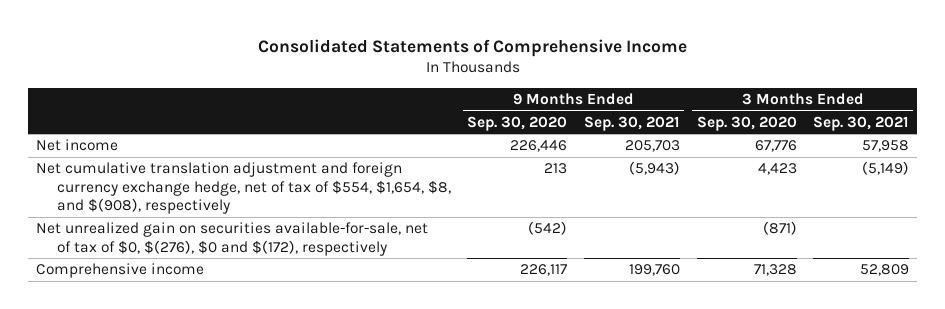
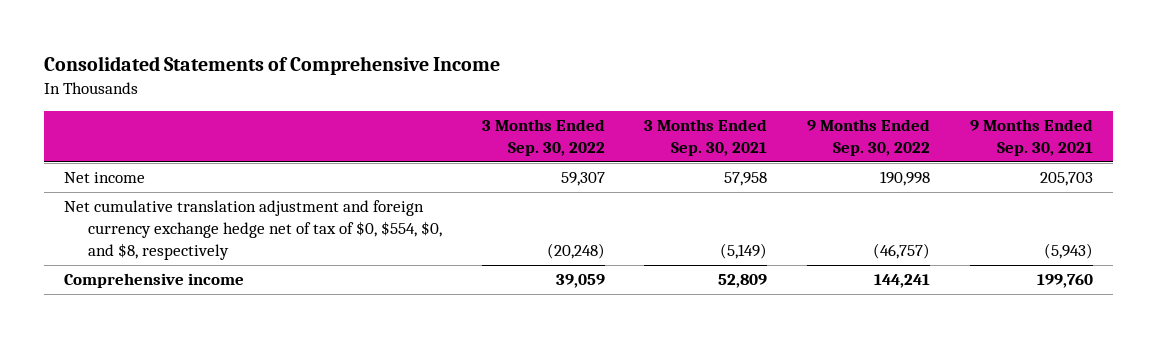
[467,115,568,131] Sep. 30, 2020 -> none
[696,115,797,131] Sep. 30, 2020 -> none
none -> [481,119,605,157] 3 Months Ended Sep. 30, 2022
none -> [807,119,931,157] 9 Months Ended Sep. 30, 2022
[36,222,429,256] Net unrealized gain on securities available-for-sale, net of tax of $0, $(276), $0 and $(172), respectively -> none
[36,162,451,215] Net cumulative translation adjustment and foreign currency exchange hedge, net of tax of $554, $1,654, $8, and $(908), respectively -> [64,200,442,260] Net cumulative translation adjustment and foreign currency exchange hedge net of tax of $0, $554, $0, and $8, respectively

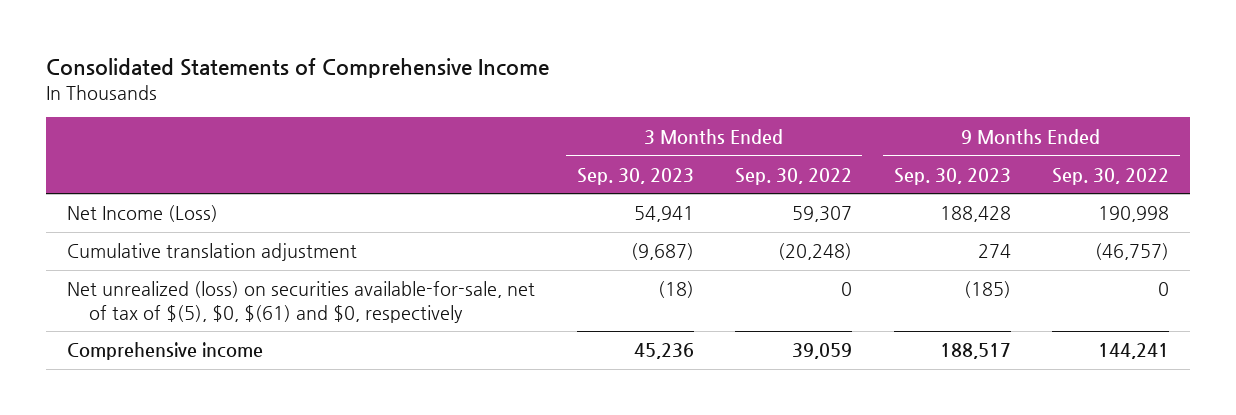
[644,119,768,157] 3 Months Ended Sep. 30, 2021 -> none
[970,119,1094,157] 9 Months Ended Sep. 30, 2021 -> none
none -> [576,167,694,185] Sep. 30, 2023
none -> [893,167,1011,185] Sep. 30, 2023
[64,172,146,184] Net income -> [66,205,218,223] Net Income (Loss)
[64,200,442,260] Net cumulative translation adjustment and foreign currency exchange hedge net of tax of $0, $554, $0, and $8, respectively -> [66,243,357,262] Cumulative translation adjustment
none -> [66,281,535,323] Net unrealized (loss) on securities available-for-sale, net of tax of $(5), $0, $(61) and $0, respectively

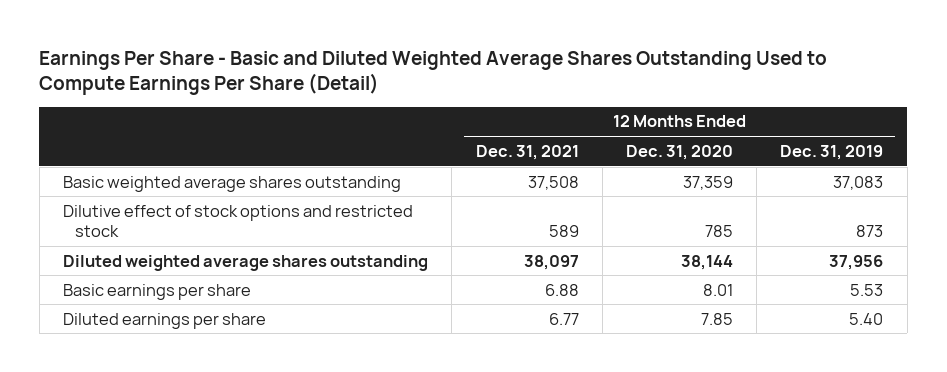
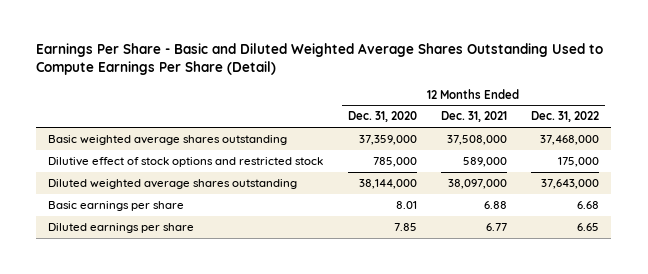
[780,144,884,160] Dec. 31, 2019 -> none
none -> [531,111,600,123] Dec. 31, 2022
[527,175,579,190] 37,508 -> [446,135,507,146] 37,508,000
[683,175,734,190] 37,359 -> [358,135,417,146] 37,359,000
[548,225,579,238] 589 -> [462,157,507,168] 589,000
[705,225,734,238] 785 -> [372,157,417,168] 785,000
[523,254,579,270] 38,097 -> [447,179,507,190] 38,097,000
[681,254,734,270] 38,144 -> [358,179,417,190] 38,144,000

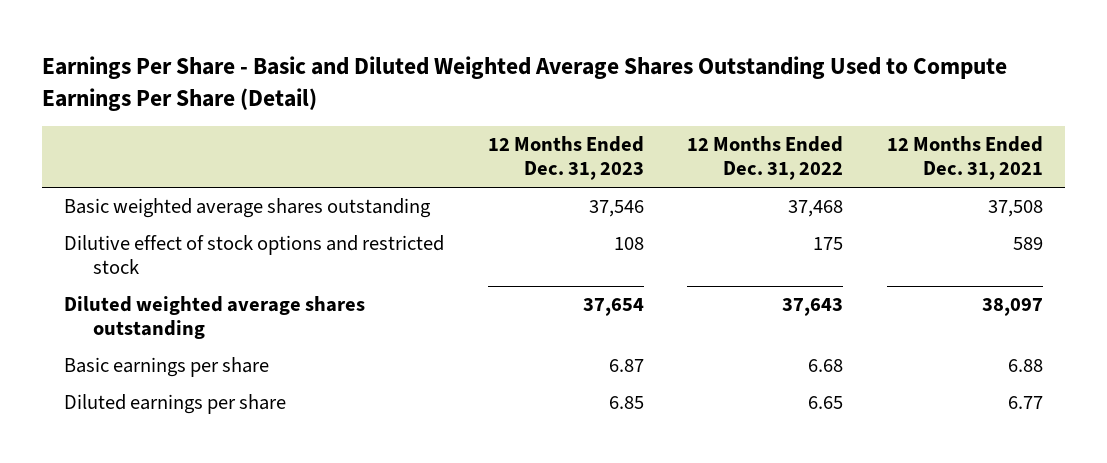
[347,111,417,123] Dec. 31, 2020 -> none
none -> [487,136,644,181] 12 Months Ended Dec. 31, 2023
[446,135,507,146] 37,508,000 -> [987,200,1043,218] 37,508
[540,135,600,146] 37,468,000 -> [788,200,844,218] 37,468
[462,157,507,168] 589,000 -> [1012,237,1043,251] 589
[558,157,600,168] 175,000 -> [813,237,844,251] 175
[447,179,507,190] 38,097,000 -> [981,298,1043,317] 38,097
[541,179,600,190] 37,643,000 -> [782,298,844,317] 37,643

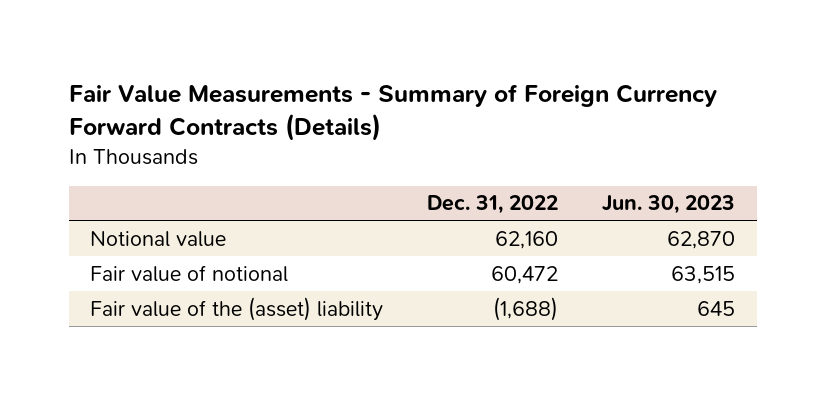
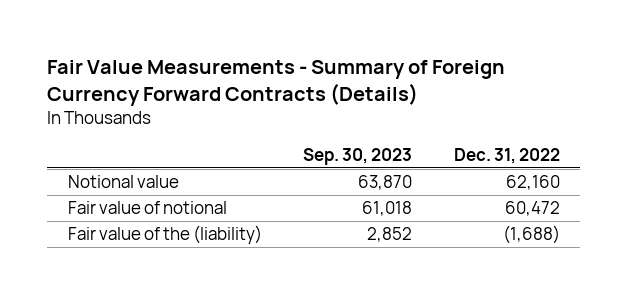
[601,195,735,215] Jun. 30, 2023 -> none
none -> [303,147,413,165] Sep. 30, 2023
[90,296,384,321] Fair value of the (asset) liability -> [68,225,263,245] Fair value of the (liability)

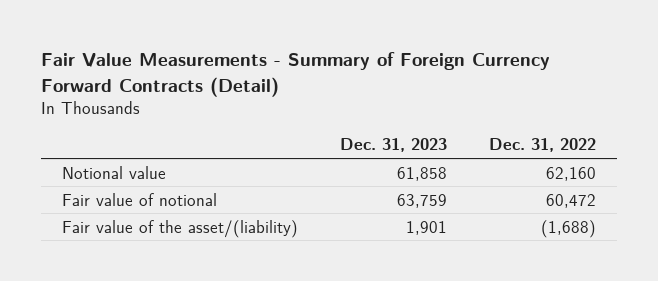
[47,60,506,106] Fair Value Measurements - Summary of Foreign Currency Forward Contracts (Details) -> [40,52,550,97] Fair Value Measurements - Summary of Foreign Currency Forward Contracts (Detail)
[303,147,413,165] Sep. 30, 2023 -> none
none -> [340,138,448,153] Dec. 31, 2023
[68,225,263,245] Fair value of the (liability) -> [61,219,298,238] Fair value of the asset/(liability)

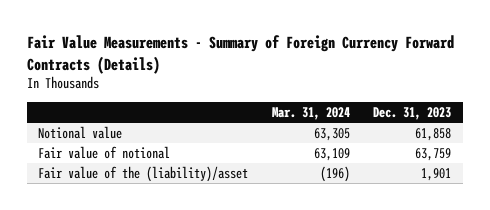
[40,52,550,97] Fair Value Measurements - Summary of Foreign Currency Forward Contracts (Detail) -> [26,35,454,74] Fair Value Measurements - Summary of Foreign Currency Forward Contracts (Details)
[489,138,597,153] Dec. 31, 2022 -> none
none -> [271,107,350,121] Mar. 31, 2024
[61,219,298,238] Fair value of the asset/(liability) -> [38,165,249,182] Fair value of the (liability)/asset

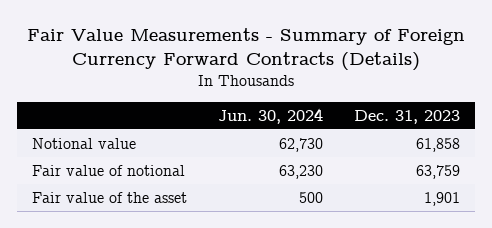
[271,107,350,121] Mar. 31, 2024 -> none
none -> [217,107,323,124] Jun. 30, 2024
[38,165,249,182] Fair value of the (liability)/asset -> [32,191,188,203] Fair value of the asset

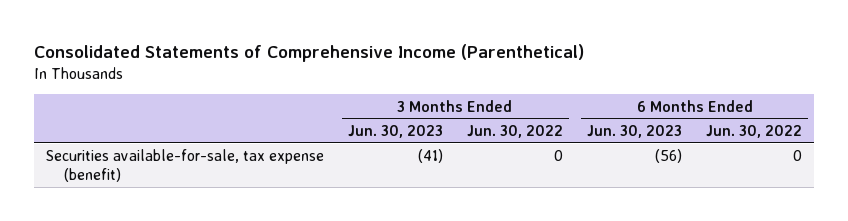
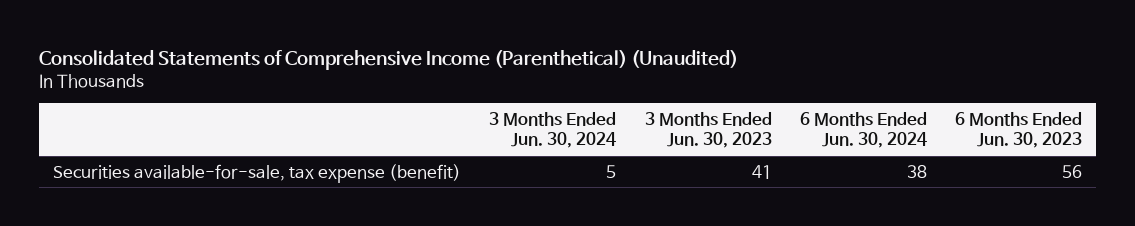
[33,43,584,62] Consolidated Statements of Comprehensive Income (Parenthetical) -> [38,49,738,70] Consolidated Statements of Comprehensive Income (Parenthetical) (Unaudited)
[467,125,564,139] Jun. 30, 2022 -> none
[706,125,803,139] Jun. 30, 2022 -> none
none -> [489,112,617,149] 3 Months Ended Jun. 30, 2024
none -> [799,112,927,149] 6 Months Ended Jun. 30, 2024
[417,149,443,164] (41) -> [751,164,772,179] 41
[655,149,683,164] (56) -> [1062,164,1083,178] 56

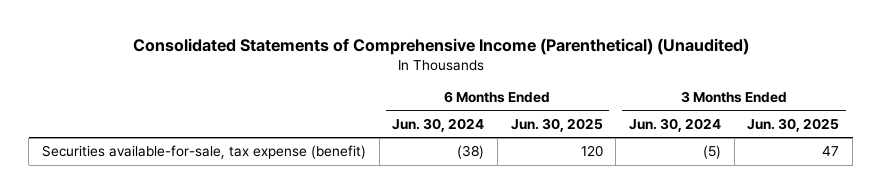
[644,112,772,149] 3 Months Ended Jun. 30, 2023 -> none
[955,112,1083,149] 6 Months Ended Jun. 30, 2023 -> none
none -> [510,118,603,133] Jun. 30, 2025
none -> [747,118,840,133] Jun. 30, 2025
[606,164,617,178] 5 -> [703,145,722,160] (5)
[906,164,927,178] 38 -> [457,145,485,160] (38)

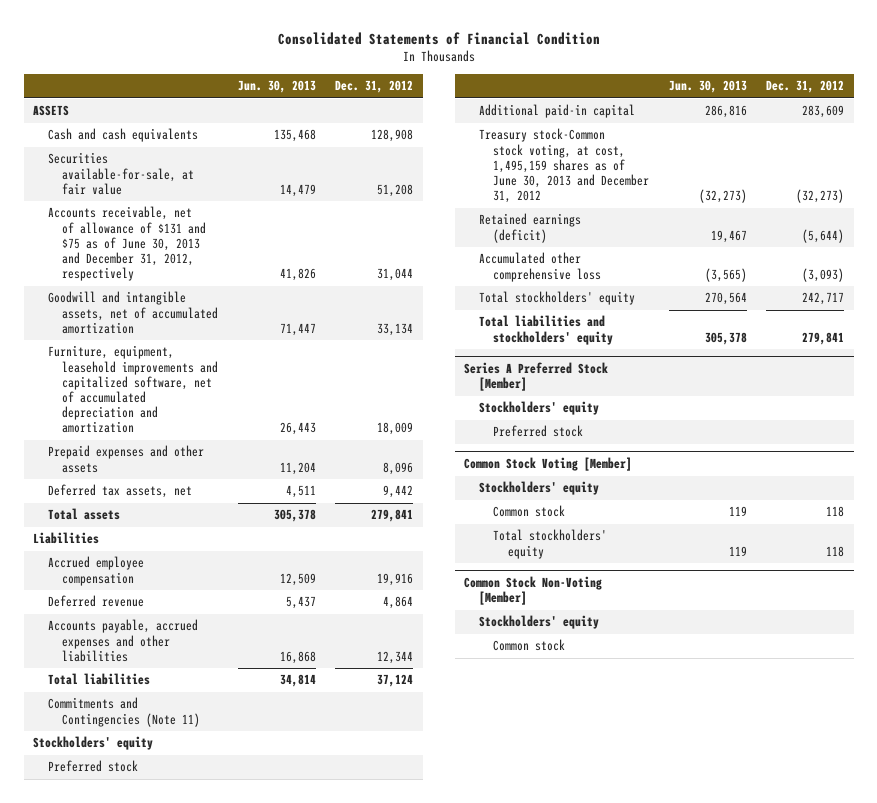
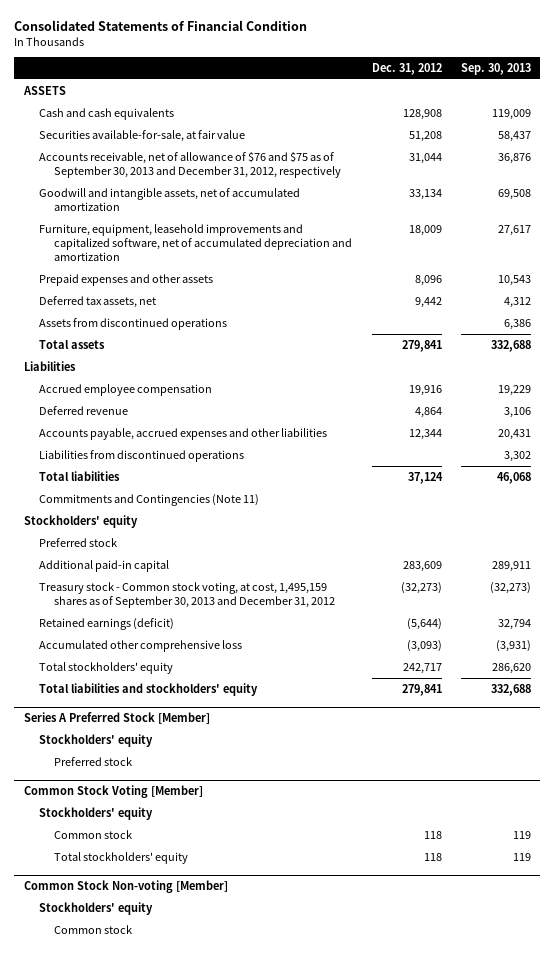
[237,80,316,94] Jun. 30, 2013 -> none
none -> [460,62,531,75] Sep. 30, 2013
[47,206,207,282] Accounts receivable, net of allowance of $131 and $75 as of June 30, 2013 and December 31, 2012, respectively -> [38,150,342,178] Accounts receivable, net of allowance of $76 and $75 as of September 30, 2013 and December 31, 2012, respectively
none -> [38,317,227,330] Assets from discontinued operations
none -> [38,449,244,462] Liabilities from discontinued operations
[478,128,650,204] Treasury stock-Common stock voting, at cost, 1,495,159 shares as of June 30, 2013 and December 31, 2012 -> [38,581,336,608] Treasury stock - Common stock voting, at cost, 1,495,159 shares as of September 30, 2013 and December 31, 2012
[464,576,603,606] Common Stock Non-Voting [Member] -> [23,879,228,893] Common Stock Non-voting [Member]

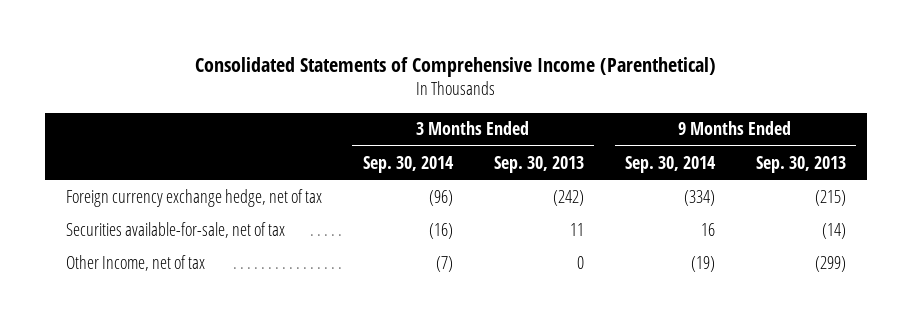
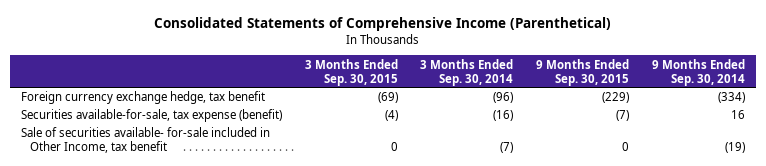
[493,155,584,173] Sep. 30, 2013 -> none
[755,155,846,173] Sep. 30, 2013 -> none
none -> [304,58,398,86] 3 Months Ended Sep. 30, 2015
none -> [536,58,630,86] 9 Months Ended Sep. 30, 2015
[65,188,322,207] Foreign currency exchange hedge, net of tax -> [21,91,266,105] Foreign currency exchange hedge, tax benefit
[65,221,285,238] Securities available-for-sale, net of tax -> [21,109,283,123] Securities available-for-sale, tax expense (benefit)
[65,254,205,271] Other Income, net of tax -> [21,127,271,154] Sale of securities available- for-sale included in Other Income, tax benefit

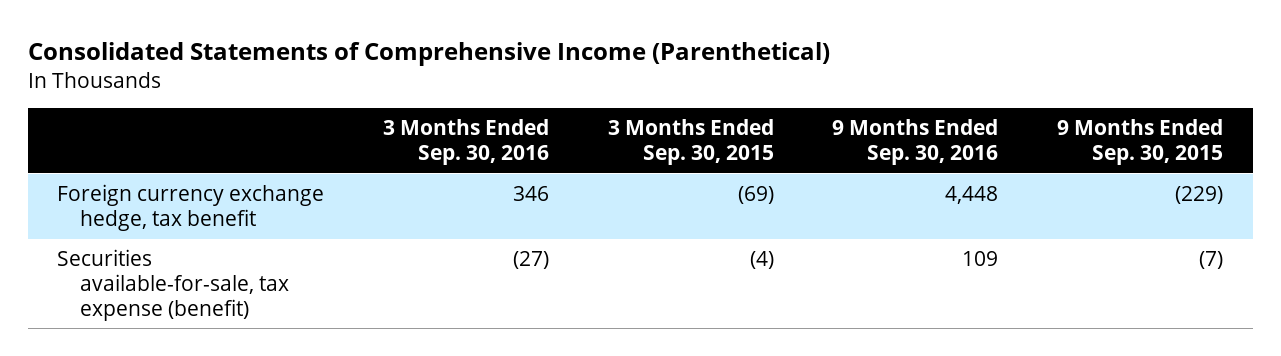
[420,58,514,86] 3 Months Ended Sep. 30, 2014 -> none
[651,58,745,86] 9 Months Ended Sep. 30, 2014 -> none
none -> [383,119,550,165] 3 Months Ended Sep. 30, 2016
none -> [832,119,999,165] 9 Months Ended Sep. 30, 2016
[21,127,271,154] Sale of securities available- for-sale included in Other Income, tax benefit -> none

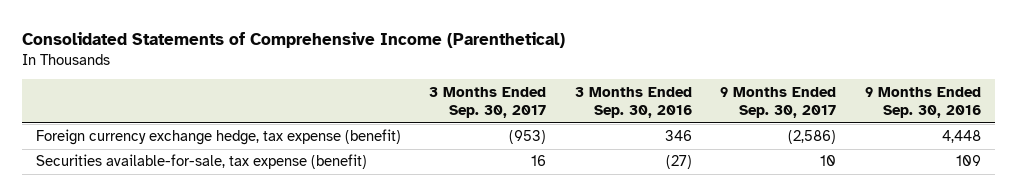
[607,119,774,165] 3 Months Ended Sep. 30, 2015 -> none
[1057,119,1224,165] 9 Months Ended Sep. 30, 2015 -> none
none -> [429,86,547,119] 3 Months Ended Sep. 30, 2017
none -> [720,86,837,119] 9 Months Ended Sep. 30, 2017
[57,184,325,231] Foreign currency exchange hedge, tax benefit -> [36,129,402,146] Foreign currency exchange hedge, tax expense (benefit)

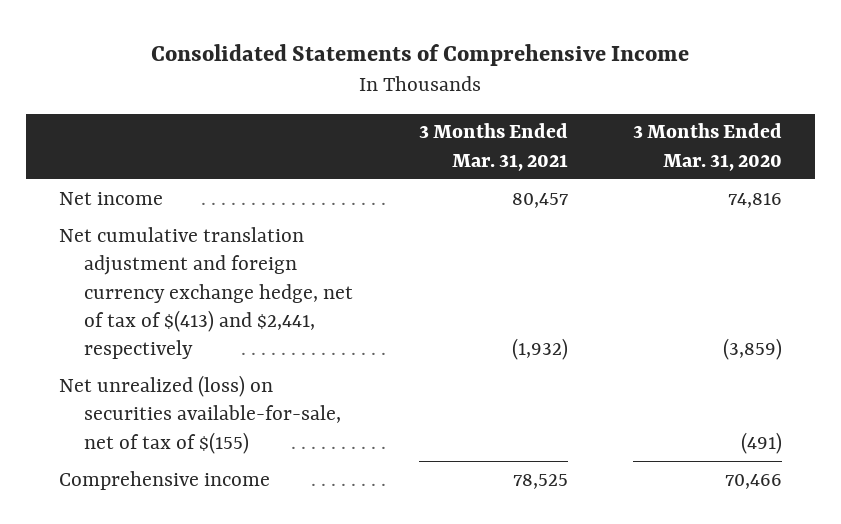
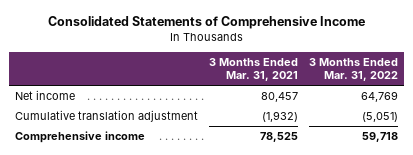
[632,123,782,171] 3 Months Ended Mar. 31, 2020 -> none
none -> [309,58,399,82] 3 Months Ended Mar. 31, 2022
[58,374,342,454] Net unrealized (loss) on securities available-for-sale, net of tax of $(155) -> none
[58,226,354,360] Net cumulative translation adjustment and foreign currency exchange hedge, net of tax of $(413) and $2,441, respectively -> [14,110,198,123] Cumulative translation adjustment

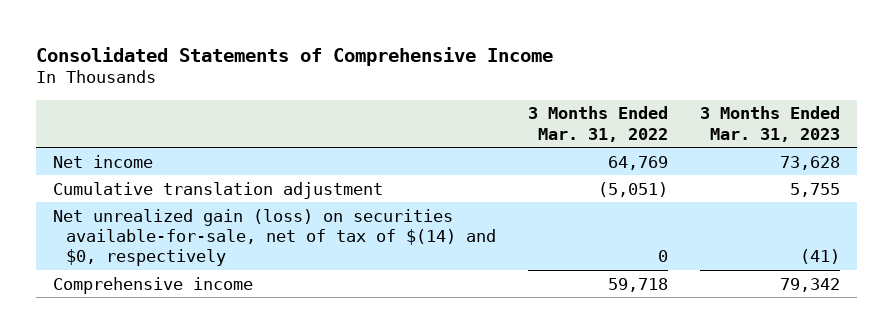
[209,58,299,82] 3 Months Ended Mar. 31, 2021 -> none
none -> [700,106,841,142] 3 Months Ended Mar. 31, 2023
none -> [52,208,496,266] Net unrealized gain (loss) on securities available-for-sale, net of tax of $(14) and $0, respectively

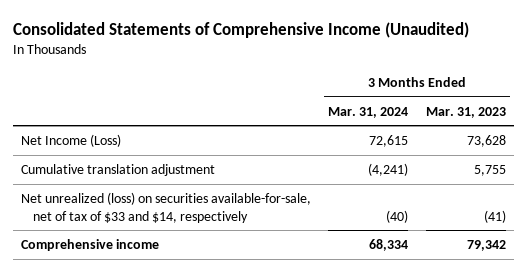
[36,46,554,66] Consolidated Statements of Comprehensive Income -> [12,21,469,38] Consolidated Statements of Comprehensive Income (Unaudited)
[528,106,669,142] 3 Months Ended Mar. 31, 2022 -> none
none -> [328,106,409,118] Mar. 31, 2024
[52,154,153,168] Net income -> [21,133,122,147] Net Income (Loss)
[52,208,496,266] Net unrealized gain (loss) on securities available-for-sale, net of tax of $(14) and $0, respectively -> [21,191,312,223] Net unrealized (loss) on securities available-for-sale, net of tax of $33 and $14, respectively

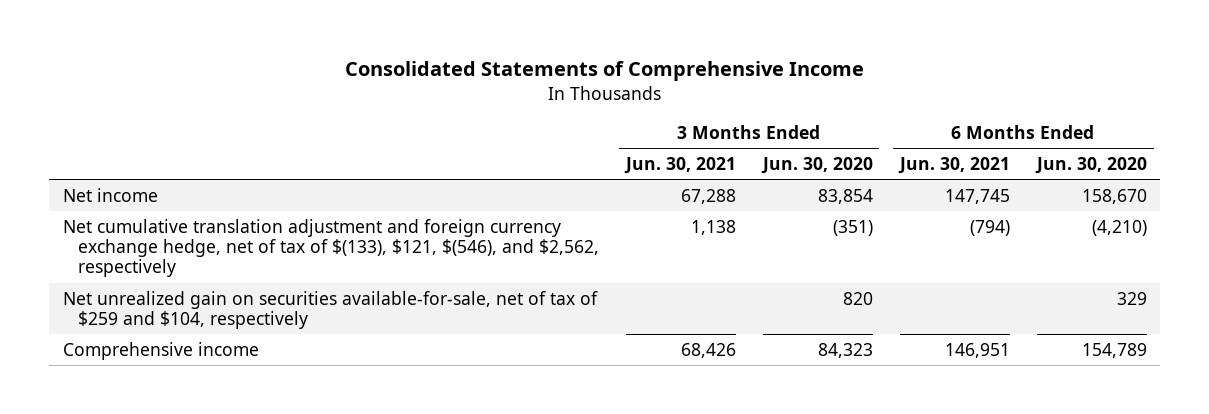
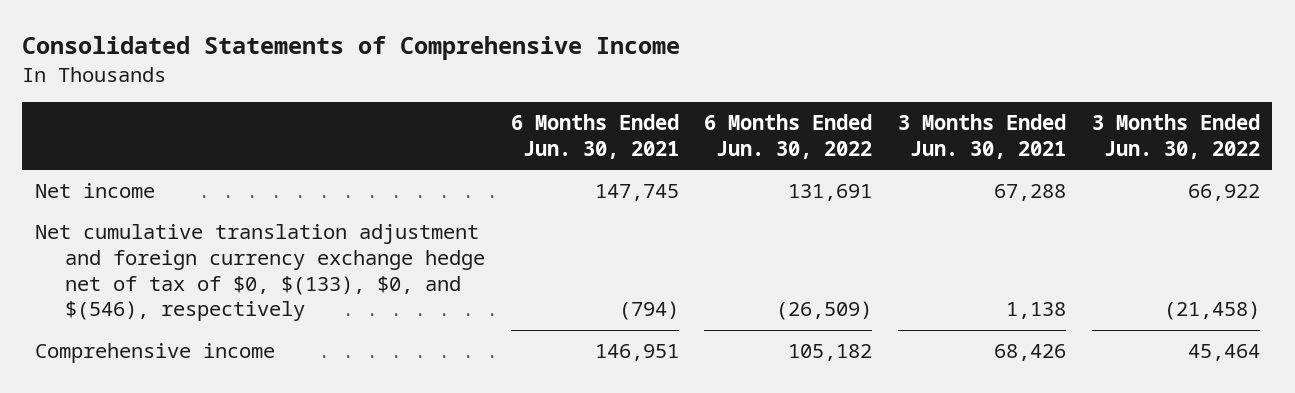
[760,157,873,175] Jun. 30, 2020 -> none
[1034,157,1147,175] Jun. 30, 2020 -> none
none -> [704,114,873,159] 6 Months Ended Jun. 30, 2022
none -> [1091,114,1260,159] 3 Months Ended Jun. 30, 2022
[62,290,598,330] Net unrealized gain on securities available-for-sale, net of tax of $259 and $104, respectively -> none
[62,218,599,278] Net cumulative translation adjustment and foreign currency exchange hedge, net of tax of $(133), $121, $(546), and $2,562, respectively -> [35,223,486,322] Net cumulative translation adjustment and foreign currency exchange hedge net of tax of $0, $(133), $0, and $(546), respectively

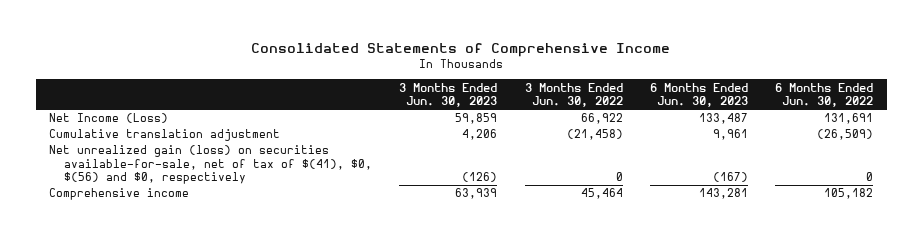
[510,114,679,159] 6 Months Ended Jun. 30, 2021 -> none
[897,114,1066,159] 3 Months Ended Jun. 30, 2021 -> none
none -> [399,82,498,108] 3 Months Ended Jun. 30, 2023
none -> [649,82,748,108] 6 Months Ended Jun. 30, 2023
[35,182,156,198] Net income -> [49,113,169,124] Net Income (Loss)
[35,223,486,322] Net cumulative translation adjustment and foreign currency exchange hedge net of tax of $0, $(133), $0, and $(546), respectively -> [49,129,281,142] Cumulative translation adjustment
none -> [49,145,373,184] Net unrealized gain (loss) on securities available-for-sale, net of tax of $(41), $0, $(56) and $0, respectively

